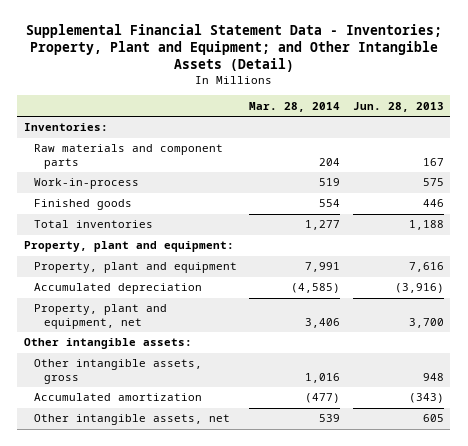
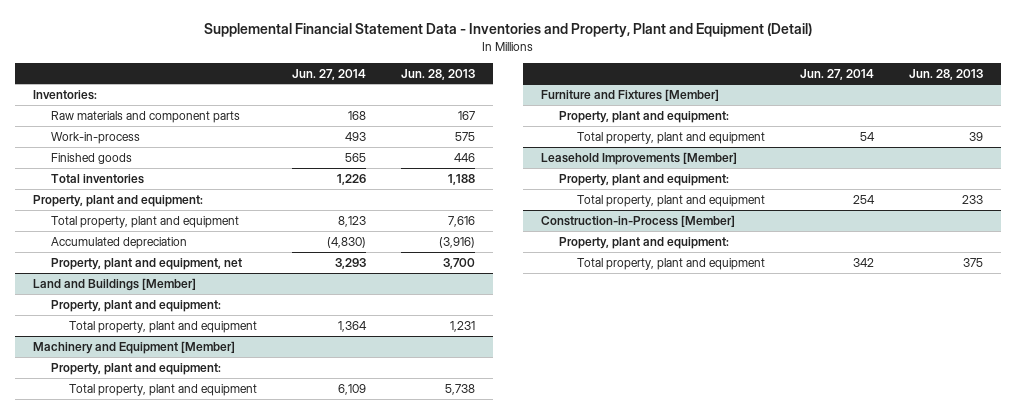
[25,23,442,73] Supplemental Financial Statement Data - Inventories; Property, Plant and Equipment; and Other Intangible Assets (Detail) -> [204,23,813,38] Supplemental Financial Statement Data - Inventories and Property, Plant and Equipment (Detail)
[249,101,341,112] Mar. 28, 2014 -> none
none -> [291,68,366,80] Jun. 27, 2014
[33,262,237,274] Property, plant and equipment -> [50,215,239,228] Total property, plant and equipment
[23,338,192,350] Other intangible assets: -> none
[33,359,202,384] Other intangible assets, gross -> none
[33,393,202,402] Accumulated amortization -> none
[33,414,230,426] Other intangible assets, net -> none
none -> [33,277,197,291] Land and Buildings [Member]
none -> [50,299,221,312] Property, plant and equipment:
none -> [68,320,257,333] Total property, plant and equipment
none -> [33,340,236,354] Machinery and Equipment [Member]
none -> [50,362,221,375] Property, plant and equipment:
none -> [68,383,257,396] Total property, plant and equipment
none -> [541,88,720,101] Furniture and Fixtures [Member]
none -> [558,110,729,123] Property, plant and equipment:
none -> [576,131,765,144] Total property, plant and equipment
none -> [541,151,738,165] Leasehold Improvements [Member]
none -> [558,173,729,186] Property, plant and equipment:
none -> [576,194,765,207] Total property, plant and equipment
none -> [541,214,736,227] Construction-in-Process [Member]
none -> [558,236,729,249] Property, plant and equipment:
none -> [576,257,765,270] Total property, plant and equipment

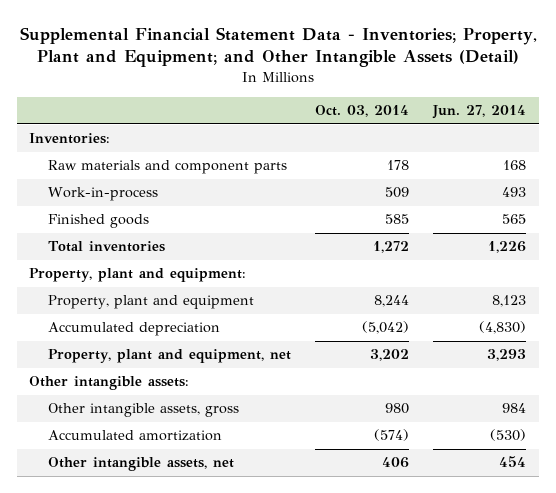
[204,23,813,38] Supplemental Financial Statement Data - Inventories and Property, Plant and Equipment (Detail) -> [19,26,537,68] Supplemental Financial Statement Data - Inventories; Property, Plant and Equipment; and Other Intangible Assets (Detail)
[401,68,476,80] Jun. 28, 2013 -> none
none -> [315,105,410,118] Oct. 03, 2014
[50,215,239,228] Total property, plant and equipment -> [47,295,254,310] Property, plant and equipment
[33,277,197,291] Land and Buildings [Member] -> none
[50,299,221,312] Property, plant and equipment: -> none
[68,320,257,333] Total property, plant and equipment -> none
[33,340,236,354] Machinery and Equipment [Member] -> none
[50,362,221,375] Property, plant and equipment: -> none
[68,383,257,396] Total property, plant and equipment -> none
[541,88,720,101] Furniture and Fixtures [Member] -> none
[558,110,729,123] Property, plant and equipment: -> none
[576,131,765,144] Total property, plant and equipment -> none
[541,151,738,165] Leasehold Improvements [Member] -> none
[558,173,729,186] Property, plant and equipment: -> none
[576,194,765,207] Total property, plant and equipment -> none
[541,214,736,227] Construction-in-Process [Member] -> none
[558,236,729,249] Property, plant and equipment: -> none
[576,257,765,270] Total property, plant and equipment -> none
none -> [29,376,190,391] Other intangible assets:
none -> [47,403,239,418] Other intangible assets, gross
none -> [47,430,222,442] Accumulated amortization
none -> [47,457,234,472] Other intangible assets, net

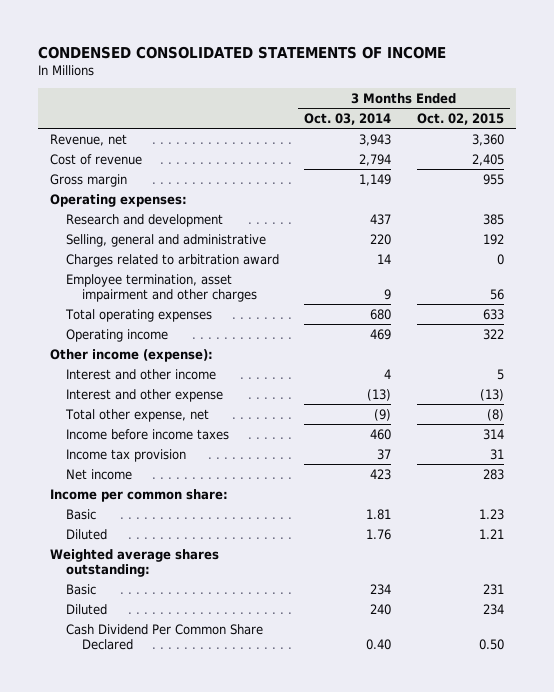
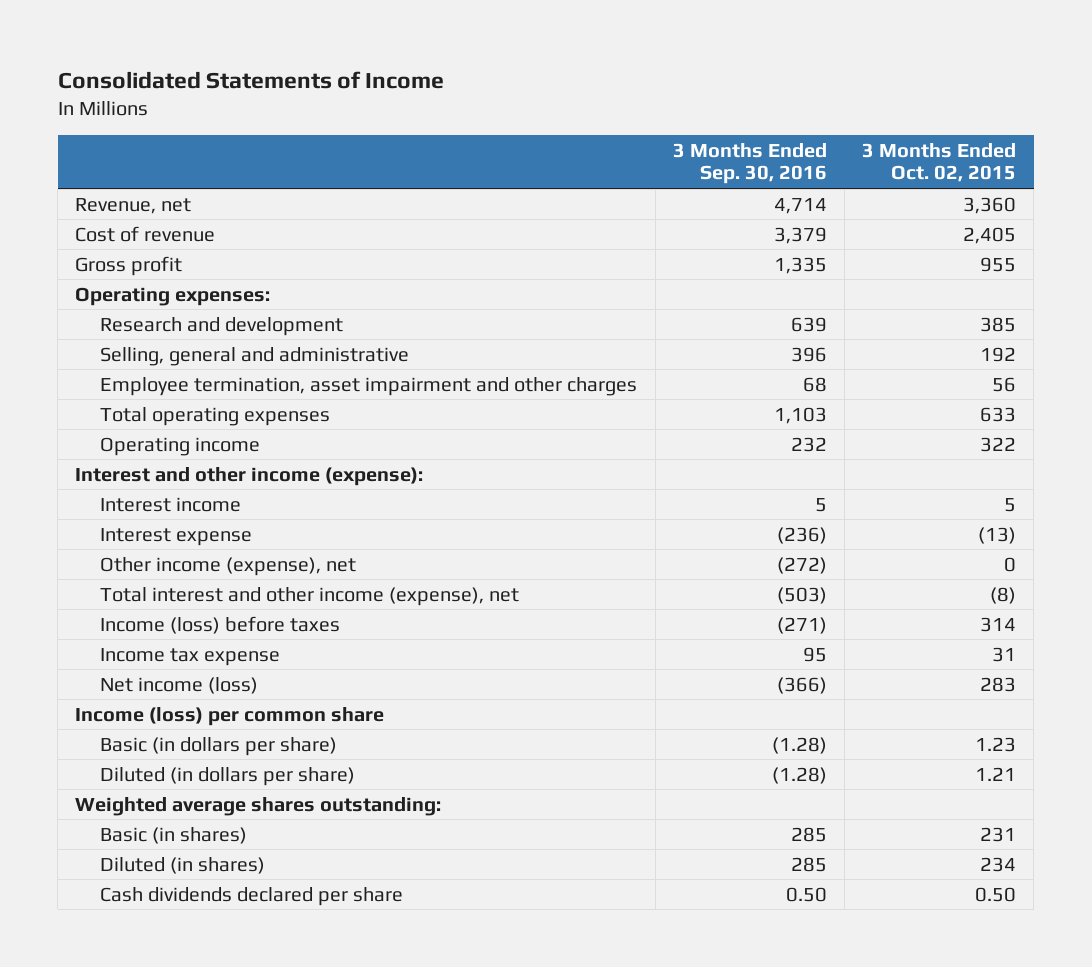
[37,45,446,59] CONDENSED CONSOLIDATED STATEMENTS OF INCOME -> [57,71,444,90] Consolidated Statements of Income
[304,113,392,126] Oct. 03, 2014 -> none
none -> [672,142,827,185] 3 Months Ended Sep. 30, 2016
[50,173,128,187] Gross margin -> [75,255,183,276] Gross profit
[66,253,280,267] Charges related to arbitration award -> none
[50,348,214,362] Other income (expense): -> [75,466,424,486] Interest and other income (expense):
[66,368,217,380] Interest and other income -> [100,496,242,512] Interest income
[66,388,224,402] Interest and other expense -> [100,527,253,546] Interest expense
none -> [100,556,357,576] Other income (expense), net
[65,408,210,422] Total other expense, net -> [100,586,520,606] Total interest and other income (expense), net
[66,428,230,440] Income before income taxes -> [100,615,341,634] Income (loss) before taxes
[66,448,187,462] Income tax provision -> [100,647,281,666] Income tax expense
[66,468,133,480] Net income -> [100,676,259,694] Net income (loss)
[50,488,229,502] Income per common share: -> [75,706,385,726] Income (loss) per common share
[66,508,97,520] Basic -> [100,736,338,756] Basic (in dollars per share)
[66,528,108,540] Diluted -> [100,766,356,786] Diluted (in dollars per share)
[66,583,97,595] Basic -> [100,826,248,844] Basic (in shares)
[66,603,108,615] Diluted -> [100,856,266,874] Diluted (in shares)
[66,623,264,650] Cash Dividend Per Common Share Declared -> [100,886,404,906] Cash dividends declared per share

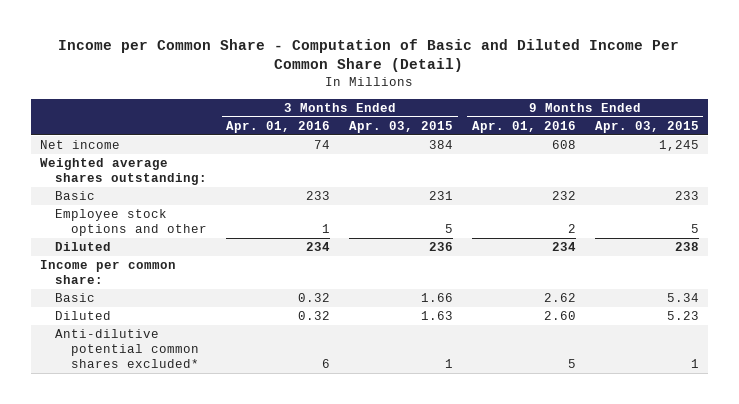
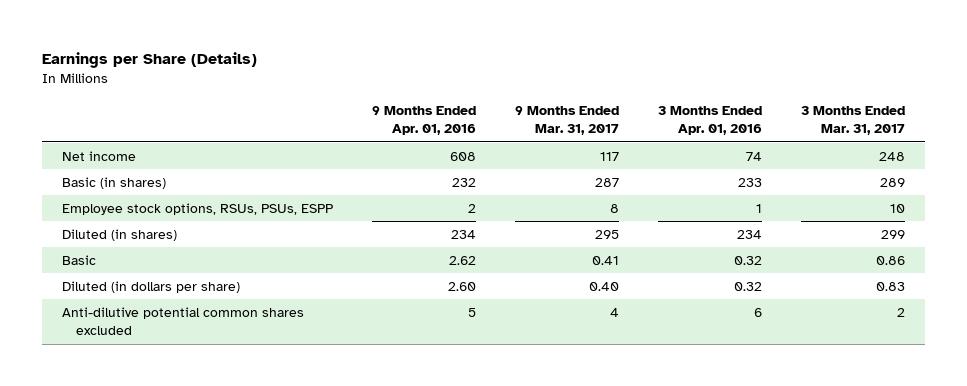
[58,39,680,73] Income per Common Share - Computation of Basic and Diluted Income Per Common Share (Detail) -> [42,52,258,69] Earnings per Share (Details)
[349,120,454,133] Apr. 03, 2015 -> none
[594,120,699,133] Apr. 03, 2015 -> none
none -> [515,106,620,136] 9 Months Ended Mar. 31, 2017
none -> [801,106,906,136] 3 Months Ended Mar. 31, 2017
[40,158,208,185] Weighted average shares outstanding: -> none
[55,209,207,236] Employee stock options and other -> none
[40,260,177,284] Income per common share: -> none
[55,191,96,201] Basic -> [61,176,166,189] Basic (in shares)
none -> [61,202,333,215] Employee stock options, RSUs, PSUs, ESPP
[55,242,112,252] Diluted -> [61,228,177,241] Diluted (in shares)
[55,311,112,321] Diluted -> [61,280,240,293] Diluted (in dollars per share)
[55,329,199,368] Anti-dilutive potential common shares excluded* -> [61,306,304,336] Anti-dilutive potential common shares excluded

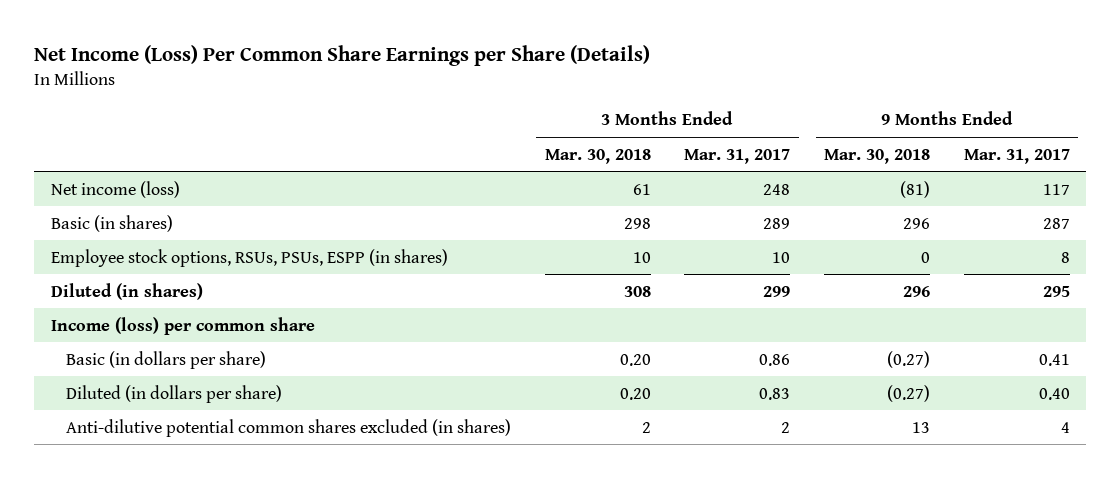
[42,52,258,69] Earnings per Share (Details) -> [33,45,650,67] Net Income (Loss) Per Common Share Earnings per Share (Details)
[371,106,476,136] 9 Months Ended Apr. 01, 2016 -> none
[658,106,763,136] 3 Months Ended Apr. 01, 2016 -> none
none -> [544,148,651,164] Mar. 30, 2018
none -> [823,148,930,164] Mar. 30, 2018
[61,150,136,161] Net income -> [50,180,180,198] Net income (loss)
[61,202,333,215] Employee stock options, RSUs, PSUs, ESPP -> [50,248,448,267] Employee stock options, RSUs, PSUs, ESPP (in shares)
none -> [50,316,315,335] Income (loss) per common share
[61,254,96,265] Basic -> [65,350,266,369] Basic (in dollars per share)
[61,306,304,336] Anti-dilutive potential common shares excluded -> [65,418,511,437] Anti-dilutive potential common shares excluded (in shares)

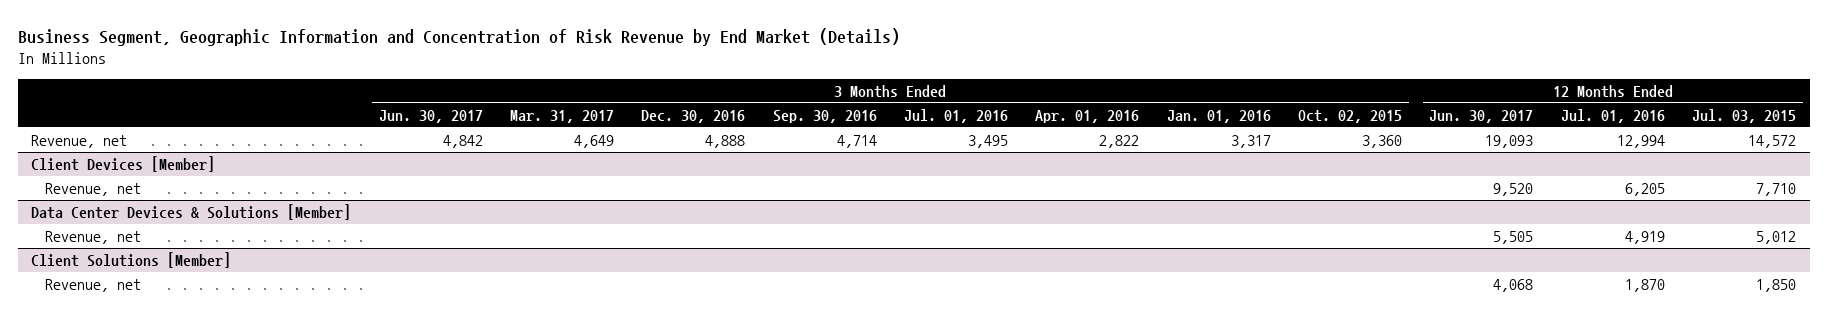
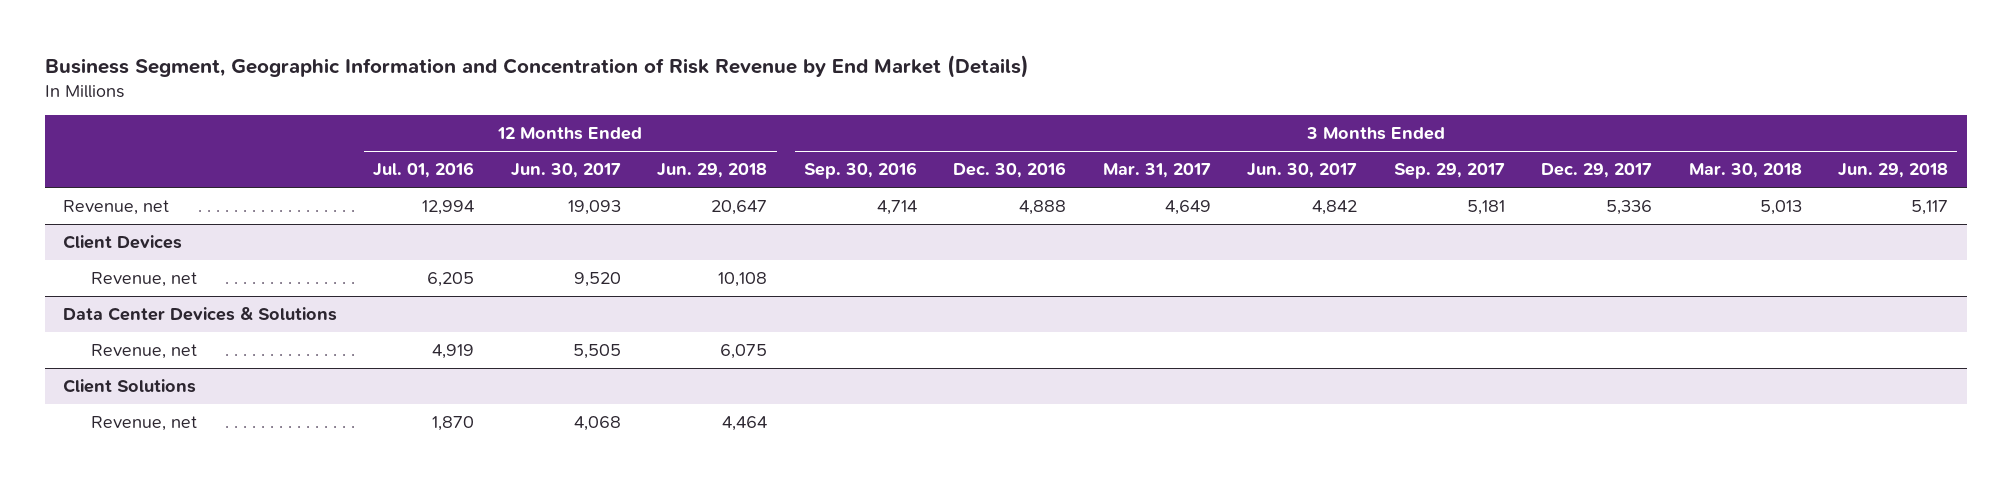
[904,108,1009,123] Jul. 01, 2016 -> none
[1035,109,1140,123] Apr. 01, 2016 -> none
[1166,109,1271,123] Jan. 01, 2016 -> none
[1298,109,1403,123] Oct. 02, 2015 -> none
[1692,108,1797,123] Jul. 03, 2015 -> none
none -> [657,163,768,179] Jun. 29, 2018
none -> [1393,163,1505,180] Sep. 29, 2017
none -> [1541,163,1653,179] Dec. 29, 2017
none -> [1688,163,1802,179] Mar. 30, 2018
none -> [1838,163,1949,179] Jun. 29, 2018
[31,155,216,172] Client Devices [Member] -> [62,235,182,250] Client Devices
[31,203,352,220] Data Center Devices & Solutions [Member] -> [62,307,337,322] Data Center Devices & Solutions
[31,251,232,268] Client Solutions [Member] -> [62,379,196,394] Client Solutions

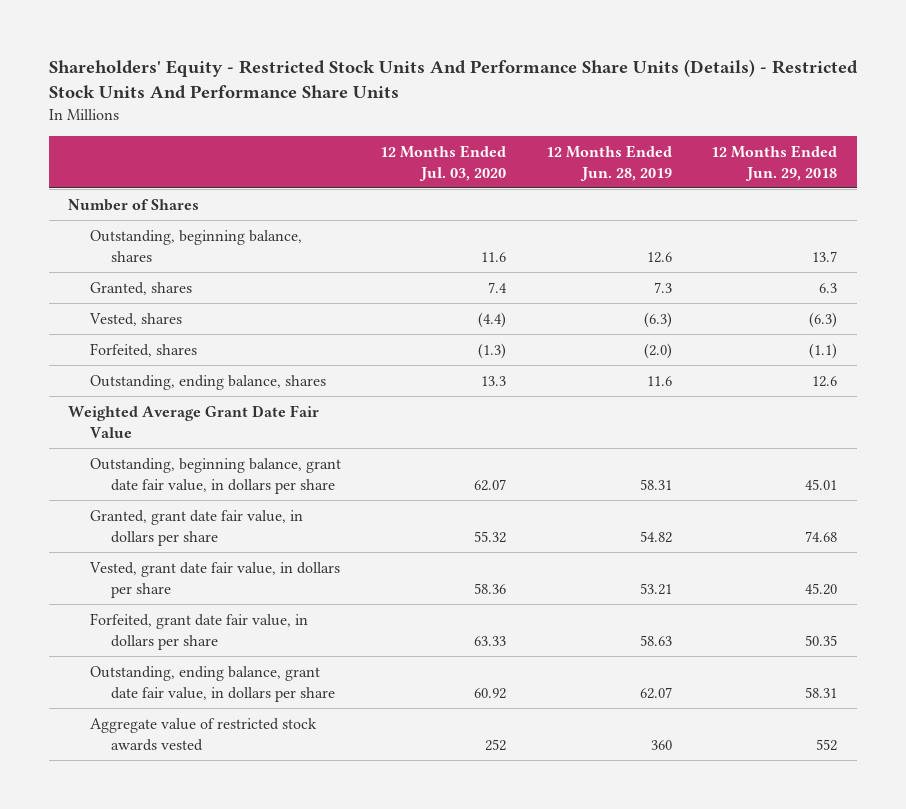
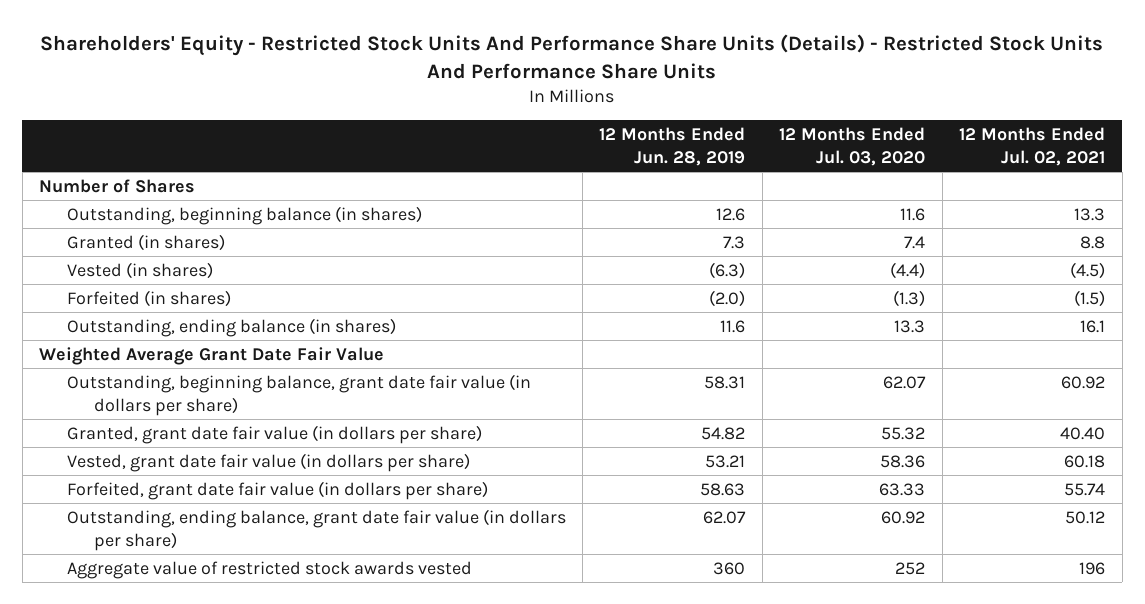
[711,144,838,181] 12 Months Ended Jun. 29, 2018 -> none
none -> [959,126,1106,166] 12 Months Ended Jul. 02, 2021
[89,229,302,262] Outstanding, beginning balance, shares -> [66,205,422,225] Outstanding, beginning balance (in shares)
[89,281,192,295] Granted, shares -> [66,233,225,251] Granted (in shares)
[88,312,182,326] Vested, shares -> [66,261,213,279] Vested (in shares)
[89,342,197,357] Forfeited, shares -> [66,289,231,307] Forfeited (in shares)
[89,374,326,390] Outstanding, ending balance, shares -> [66,317,396,337] Outstanding, ending balance (in shares)
[89,457,341,494] Outstanding, beginning balance, grant date fair value, in dollars per share -> [66,373,531,416] Outstanding, beginning balance, grant date fair value (in dollars per share)
[89,509,303,546] Granted, grant date fair value, in dollars per share -> [66,424,482,444] Granted, grant date fair value (in dollars per share)
[88,561,340,598] Vested, grant date fair value, in dollars per share -> [66,452,470,472] Vested, grant date fair value (in dollars per share)
[89,612,308,650] Forfeited, grant date fair value, in dollars per share -> [66,480,488,500] Forfeited, grant date fair value (in dollars per share)
[89,665,335,702] Outstanding, ending balance, grant date fair value, in dollars per share -> [66,508,566,551] Outstanding, ending balance, grant date fair value (in dollars per share)

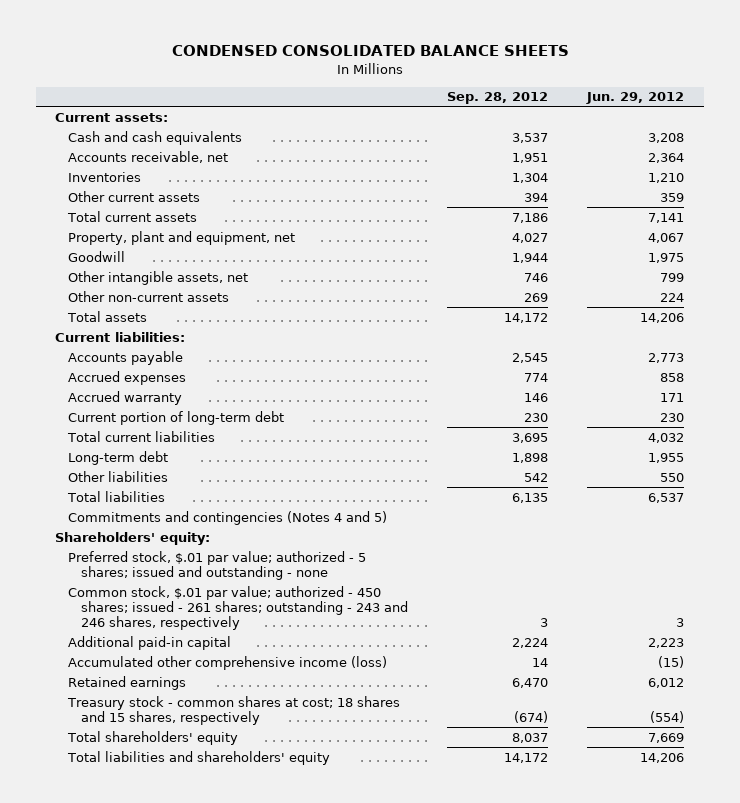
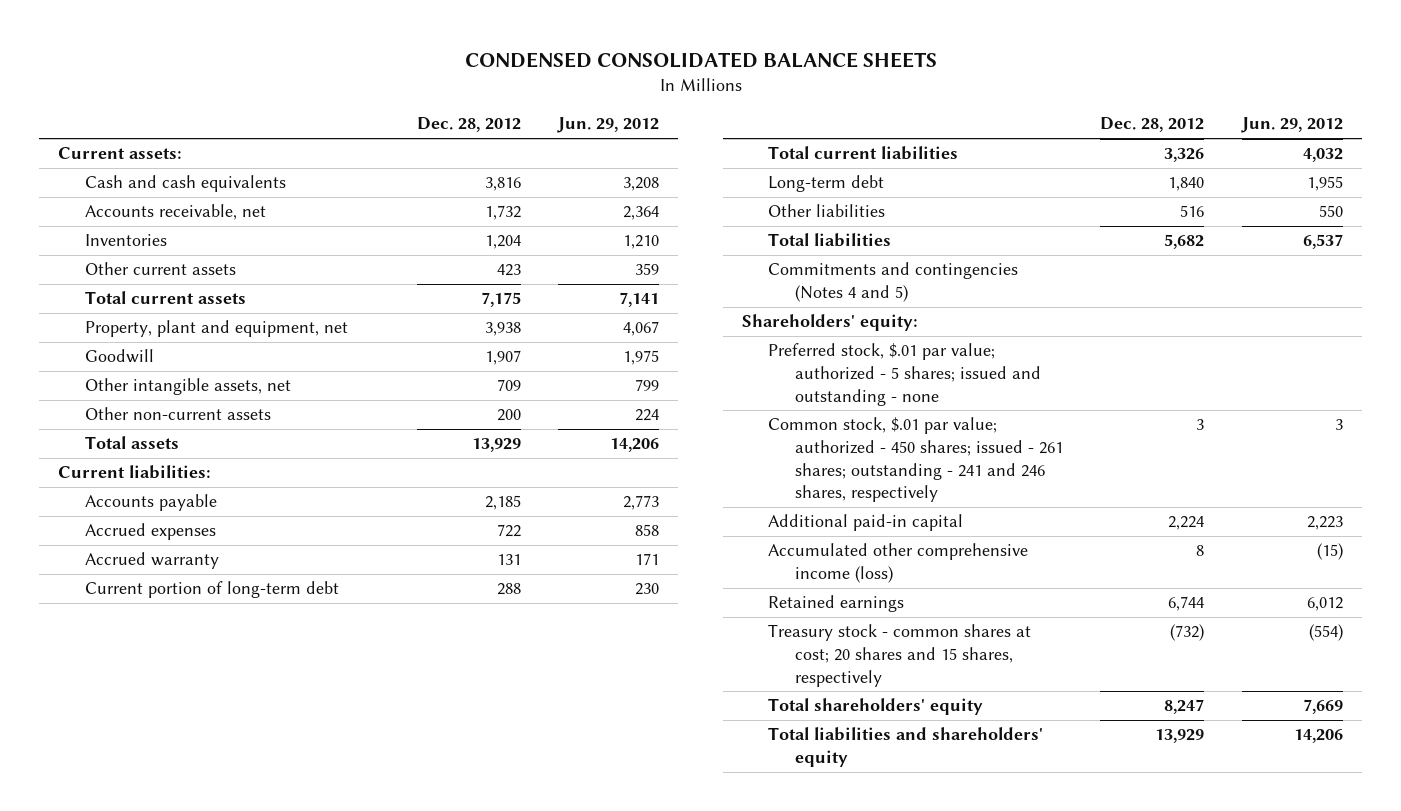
[447,92,549,105] Sep. 28, 2012 -> none
none -> [416,117,521,133] Dec. 28, 2012
[68,585,409,630] Common stock, $.01 par value; authorized - 450 shares; issued - 261 shares; outstanding - 243 and 246 shares, respectively -> [768,417,1063,503] Common stock, $.01 par value; authorized - 450 shares; issued - 261 shares; outstanding - 241 and 246 shares, respectively
[67,695,401,725] Treasury stock - common shares at cost; 18 shares and 15 shares, respectively -> [768,624,1032,687] Treasury stock - common shares at cost; 20 shares and 15 shares, respectively

